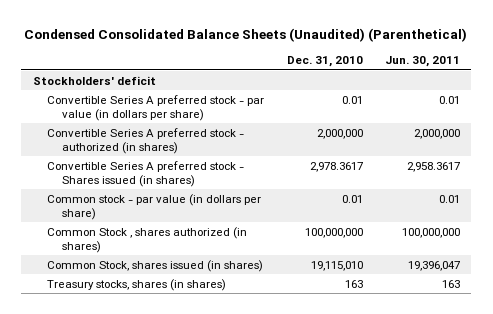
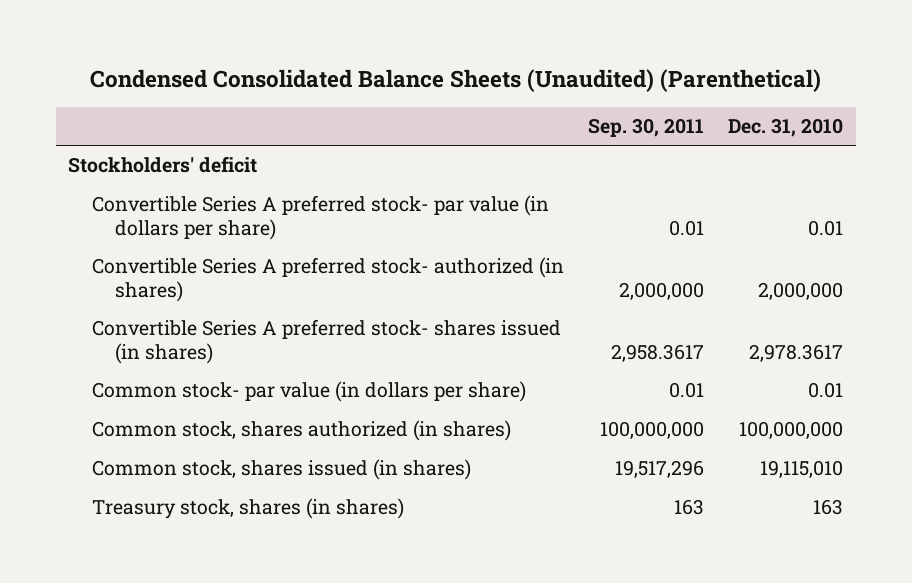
[385,56,461,68] Jun. 30, 2011 -> none
none -> [588,118,705,138] Sep. 30, 2011
[47,94,265,122] Convertible Series A preferred stock - par value (in dollars per share) -> [91,195,549,240] Convertible Series A preferred stock- par value (in dollars per share)
[47,127,245,155] Convertible Series A preferred stock - authorized (in shares) -> [91,257,564,302] Convertible Series A preferred stock- authorized (in shares)
[47,160,245,188] Convertible Series A preferred stock - Shares issued (in shares) -> [91,319,561,364] Convertible Series A preferred stock- shares issued (in shares)
[47,193,262,221] Common stock - par value (in dollars per share) -> [91,381,526,403] Common stock- par value (in dollars per share)
[47,226,248,254] Common Stock , shares authorized (in shares) -> [91,420,511,442] Common stock, shares authorized (in shares)
[47,259,264,272] Common Stock, shares issued (in shares) -> [91,459,471,481] Common stock, shares issued (in shares)
[47,278,227,291] Treasury stocks, shares (in shares) -> [91,498,404,520] Treasury stock, shares (in shares)

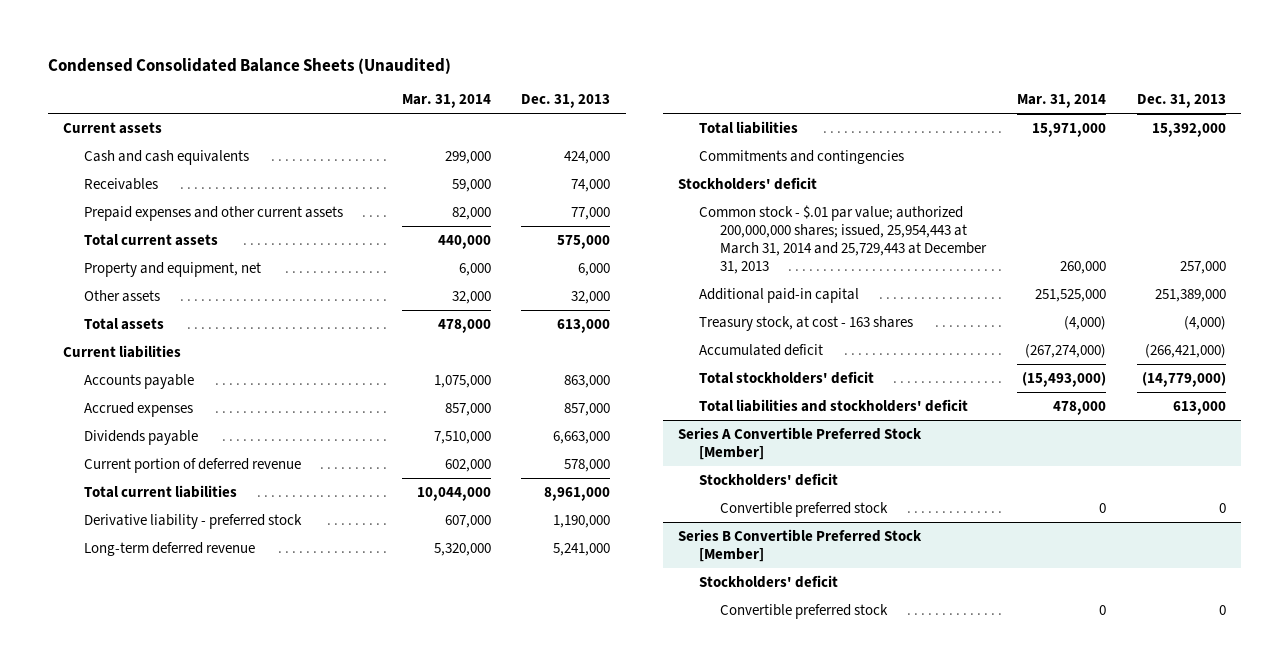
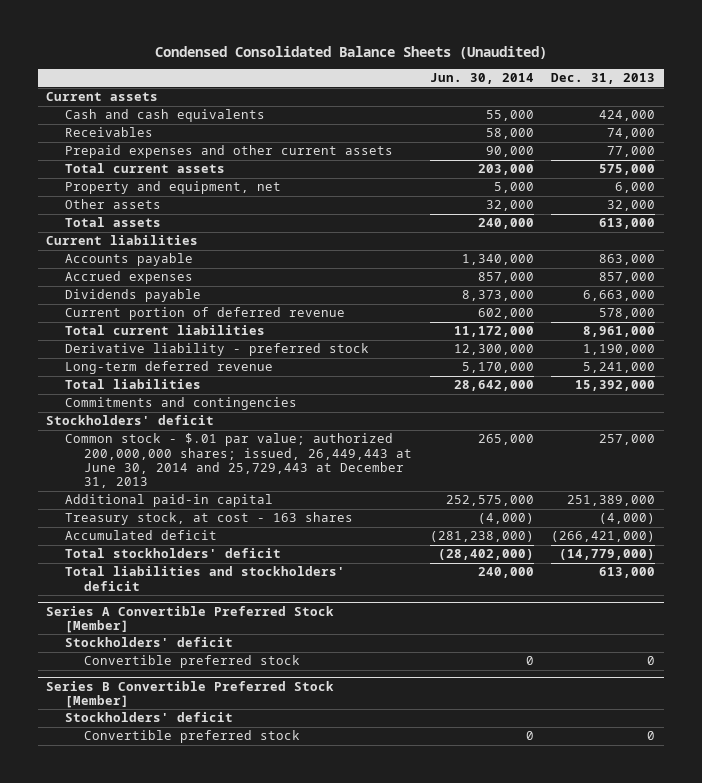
[401,94,491,109] Mar. 31, 2014 -> none
none -> [429,73,534,85] Jun. 30, 2014
[699,204,988,274] Common stock - $.01 par value; authorized 200,000,000 shares; issued, 25,954,443 at March 31, 2014 and 25,729,443 at December 31, 2013 -> [65,433,413,489] Common stock - $.01 par value; authorized 200,000,000 shares; issued, 26,449,443 at June 30, 2014 and 25,729,443 at December 31, 2013

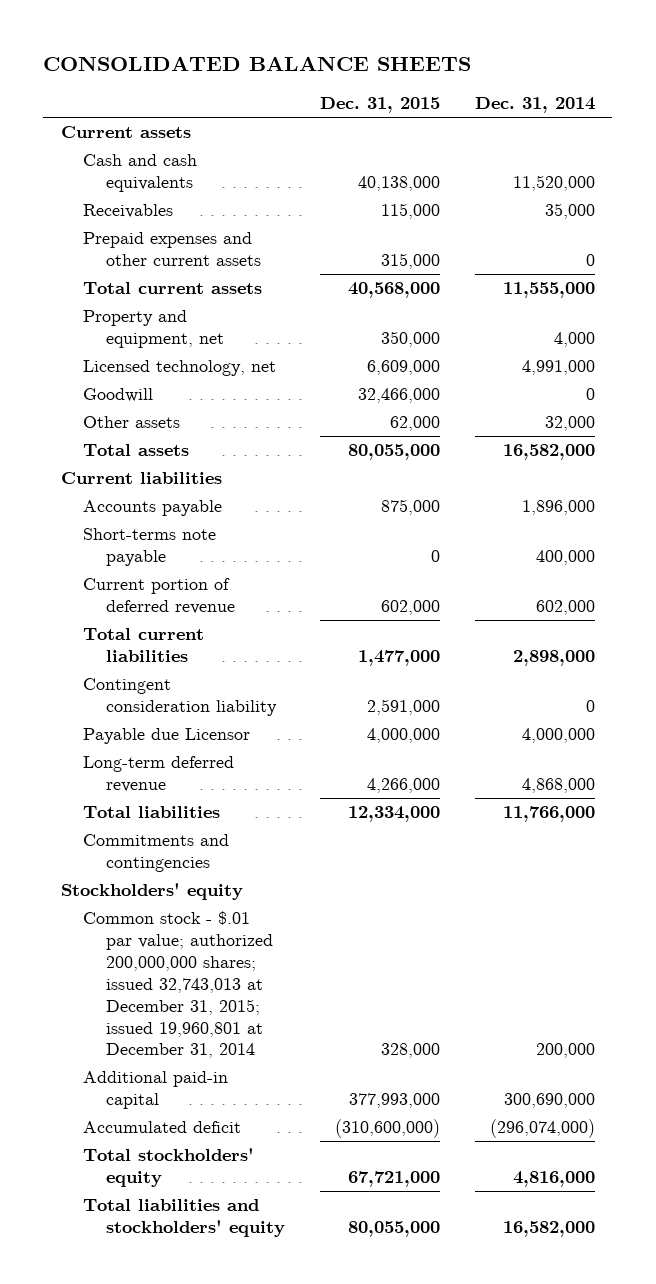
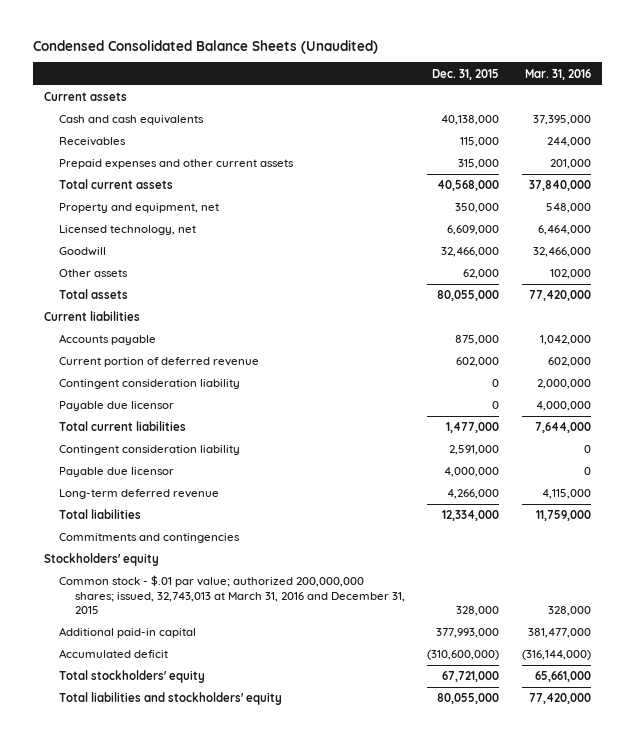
[43,56,472,72] CONSOLIDATED BALANCE SHEETS -> [32,39,378,54] Condensed Consolidated Balance Sheets (Unaudited)
[474,97,595,114] Dec. 31, 2014 -> none
none -> [525,68,592,80] Mar. 31, 2016
[83,528,217,567] Short-terms note payable -> none
none -> [59,379,241,390] Contingent consideration liability
none -> [59,401,175,412] Payable due licensor
[83,728,251,745] Payable due Licensor -> [59,467,175,478] Payable due licensor
[83,911,274,1059] Common stock - $.01 par value; authorized 200,000,000 shares; issued 32,743,013 at December 31, 2015; issued 19,960,801 at December 31, 2014 -> [59,575,405,614] Common stock - $.01 par value; authorized 200,000,000 shares; issued, 32,743,013 at March 31, 2016 and December 31, 2015

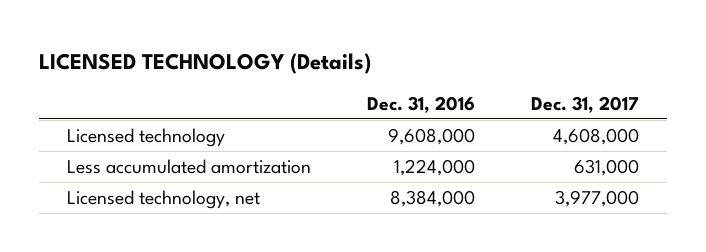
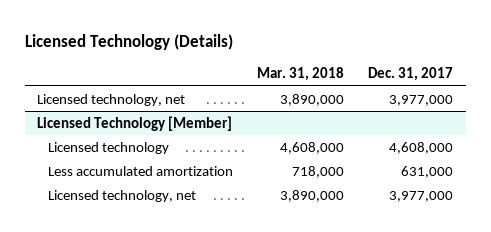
[38,52,371,74] LICENSED TECHNOLOGY (Details) -> [25,34,234,51] Licensed Technology (Details)
[366,96,475,114] Dec. 31, 2016 -> none
none -> [257,67,345,82] Mar. 31, 2018
none -> [37,93,186,106] Licensed technology, net
none -> [37,115,233,131] Licensed Technology [Member]

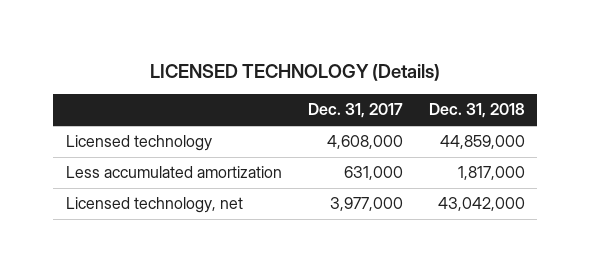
[25,34,234,51] Licensed Technology (Details) -> [150,63,441,81] LICENSED TECHNOLOGY (Details)
[257,67,345,82] Mar. 31, 2018 -> none
none -> [428,103,525,119] Dec. 31, 2018
[37,93,186,106] Licensed technology, net -> none
[37,115,233,131] Licensed Technology [Member] -> none

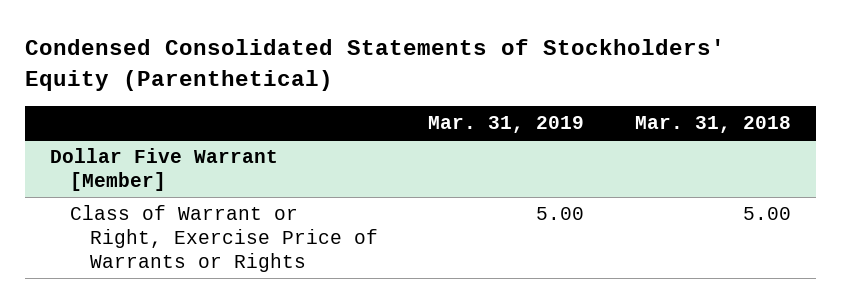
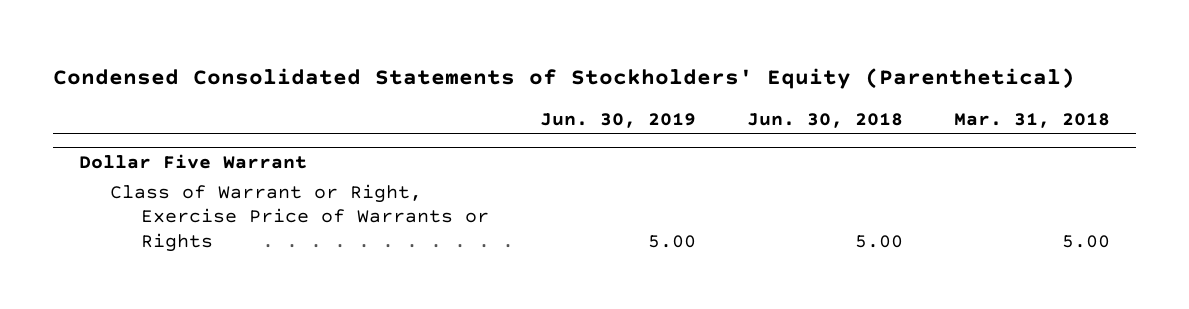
[428,115,585,133] Mar. 31, 2019 -> none
none -> [539,112,696,128] Jun. 30, 2019
none -> [747,112,904,128] Jun. 30, 2018
[50,148,279,192] Dollar Five Warrant [Member] -> [78,154,307,170] Dollar Five Warrant

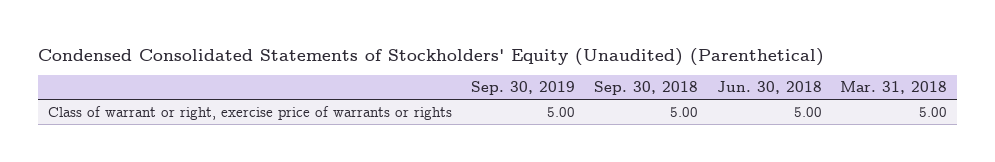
[52,67,1075,89] Condensed Consolidated Statements of Stockholders' Equity (Parenthetical) -> [38,47,825,66] Condensed Consolidated Statements of Stockholders' Equity (Unaudited) (Parenthetical)
[539,112,696,128] Jun. 30, 2019 -> none
none -> [470,81,575,96] Sep. 30, 2019
none -> [593,81,698,96] Sep. 30, 2018
[78,154,307,170] Dollar Five Warrant -> none
[109,183,489,252] Class of Warrant or Right, Exercise Price of Warrants or Rights -> [47,106,452,121] Class of warrant or right, exercise price of warrants or rights

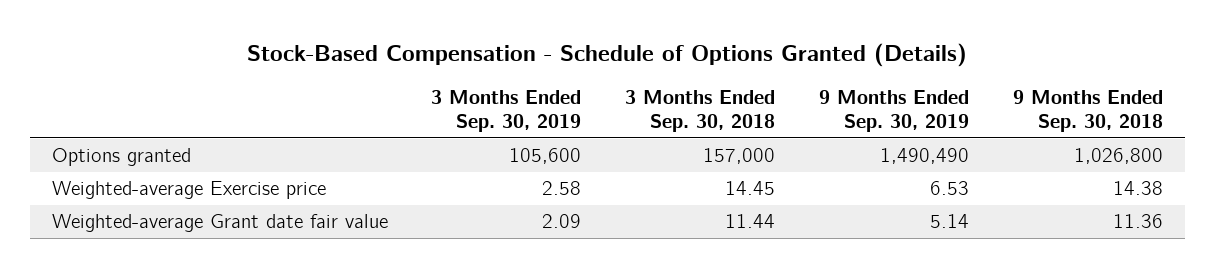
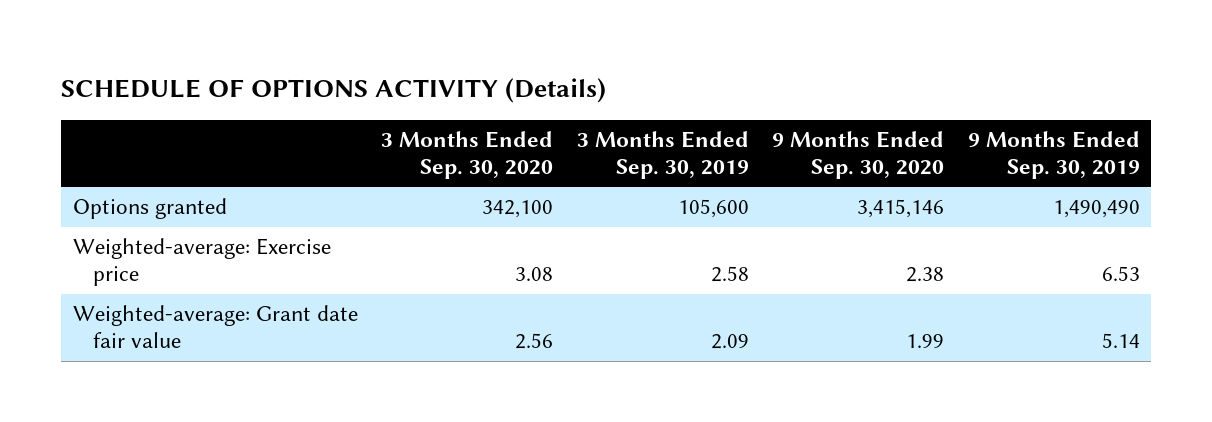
[247,42,968,67] Stock-Based Compensation - Schedule of Options Granted (Details) -> [60,77,606,103] SCHEDULE OF OPTIONS ACTIVITY (Details)
[625,90,776,133] 3 Months Ended Sep. 30, 2018 -> none
[1012,90,1163,133] 9 Months Ended Sep. 30, 2018 -> none
none -> [381,130,554,179] 3 Months Ended Sep. 30, 2020
none -> [772,130,945,179] 9 Months Ended Sep. 30, 2020
[51,214,388,233] Weighted-average Grant date fair value -> none
none -> [72,238,331,287] Weighted-average: Exercise price
[51,181,326,200] Weighted-average Exercise price -> [72,305,358,349] Weighted-average: Grant date fair value
[542,181,582,196] 2.58 -> [710,334,749,350] 2.09
[929,181,969,196] 6.53 -> [1101,333,1140,349] 5.14

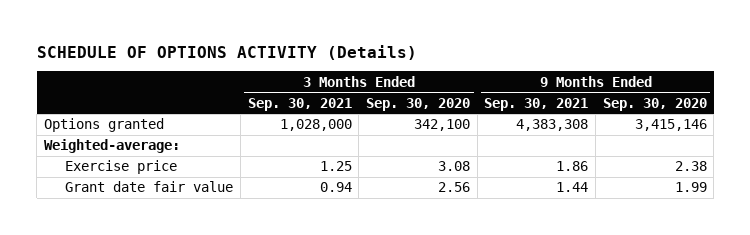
[576,130,749,179] 3 Months Ended Sep. 30, 2019 -> none
[967,130,1140,179] 9 Months Ended Sep. 30, 2019 -> none
none -> [247,97,352,111] Sep. 30, 2021
none -> [484,97,589,111] Sep. 30, 2021
none -> [43,139,180,154] Weighted-average:
[72,238,331,287] Weighted-average: Exercise price -> [65,160,178,175] Exercise price
[72,305,358,349] Weighted-average: Grant date fair value -> [65,181,234,193] Grant date fair value

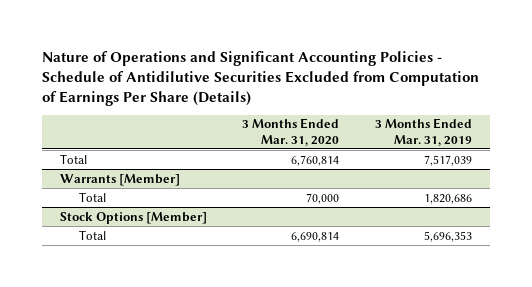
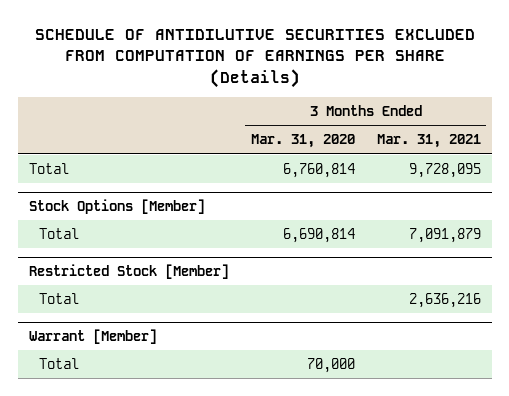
[42,51,480,106] Nature of Operations and Significant Accounting Policies - Schedule of Antidilutive Securities Excluded from Computation of Earnings Per Share (Details) -> [34,28,475,88] SCHEDULE OF ANTIDILUTIVE SECURITIES EXCLUDED FROM COMPUTATION OF EARNINGS PER SHARE (Details)
[374,118,472,146] 3 Months Ended Mar. 31, 2019 -> none
none -> [376,134,481,149] Mar. 31, 2021
[59,173,180,186] Warrants [Member] -> none
[78,191,106,202] Total -> none
none -> [28,264,229,280] Restricted Stock [Member]
none -> [39,293,80,305] Total
none -> [28,329,157,345] Warrant [Member]
none -> [39,358,80,370] Total

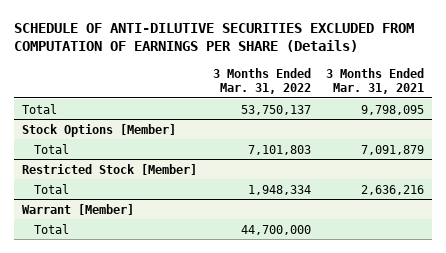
[34,28,475,88] SCHEDULE OF ANTIDILUTIVE SECURITIES EXCLUDED FROM COMPUTATION OF EARNINGS PER SHARE (Details) -> [14,22,415,53] SCHEDULE OF ANTI-DILUTIVE SECURITIES EXCLUDED FROM COMPUTATION OF EARNINGS PER SHARE (Details)
[250,134,355,149] Mar. 31, 2020 -> none
none -> [212,67,311,94] 3 Months Ended Mar. 31, 2022
[408,163,481,179] 9,728,095 -> [361,104,425,115] 9,798,095

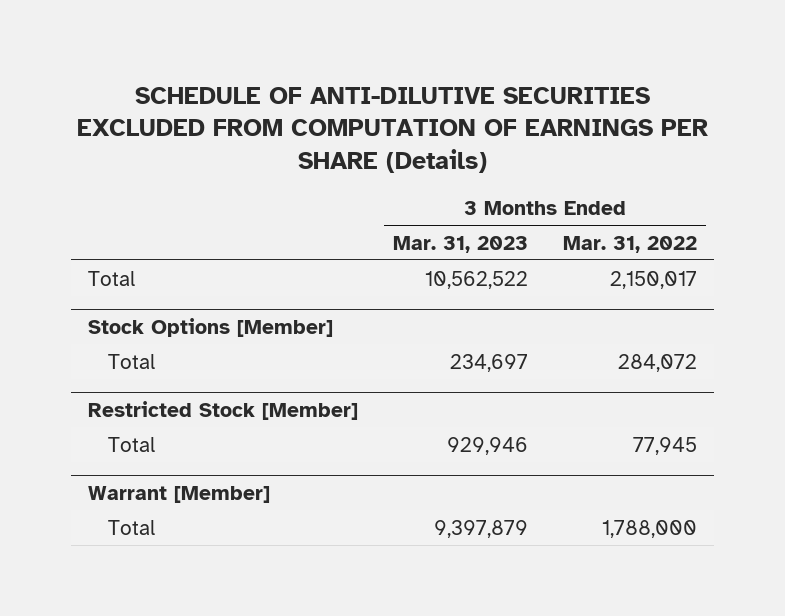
[326,67,425,94] 3 Months Ended Mar. 31, 2021 -> none
none -> [393,235,529,253] Mar. 31, 2023
[240,104,311,115] 53,750,137 -> [609,270,697,289] 2,150,017
[247,144,311,155] 7,101,803 -> [617,353,697,372] 284,072
[247,184,311,195] 1,948,334 -> [632,436,697,455] 77,945
[240,224,311,235] 44,700,000 -> [601,519,697,538] 1,788,000

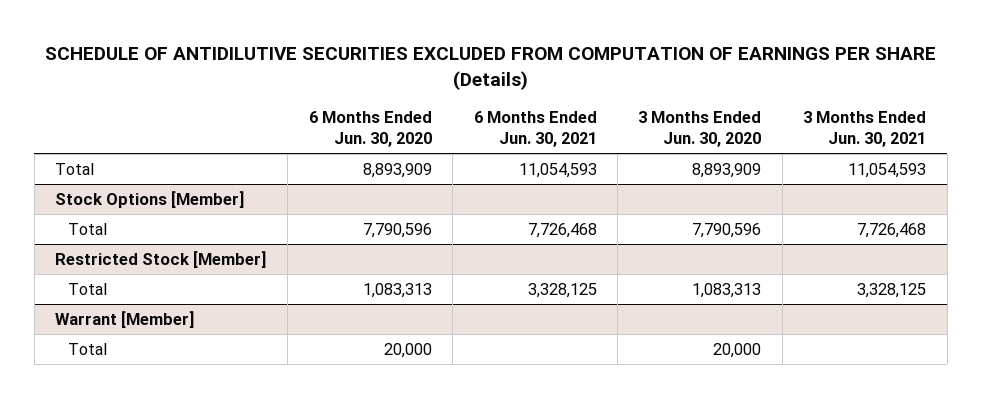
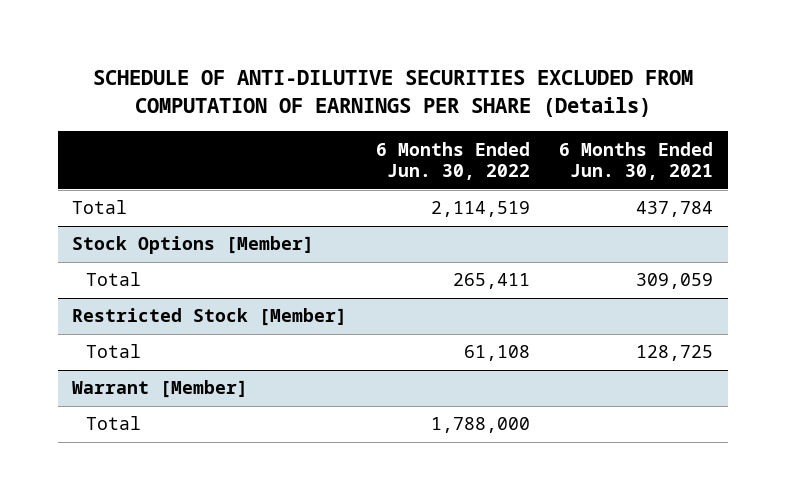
[44,46,936,90] SCHEDULE OF ANTIDILUTIVE SECURITIES EXCLUDED FROM COMPUTATION OF EARNINGS PER SHARE (Details) -> [92,70,693,118] SCHEDULE OF ANTI-DILUTIVE SECURITIES EXCLUDED FROM COMPUTATION OF EARNINGS PER SHARE (Details)
[308,111,432,148] 6 Months Ended Jun. 30, 2020 -> none
[638,111,762,148] 3 Months Ended Jun. 30, 2020 -> none
[803,111,927,148] 3 Months Ended Jun. 30, 2021 -> none
none -> [376,141,531,181] 6 Months Ended Jun. 30, 2022
[518,162,597,178] 11,054,593 -> [636,201,714,218] 437,784
[527,222,597,238] 7,726,468 -> [636,273,714,290] 309,059
[527,282,597,298] 3,328,125 -> [636,345,714,362] 128,725

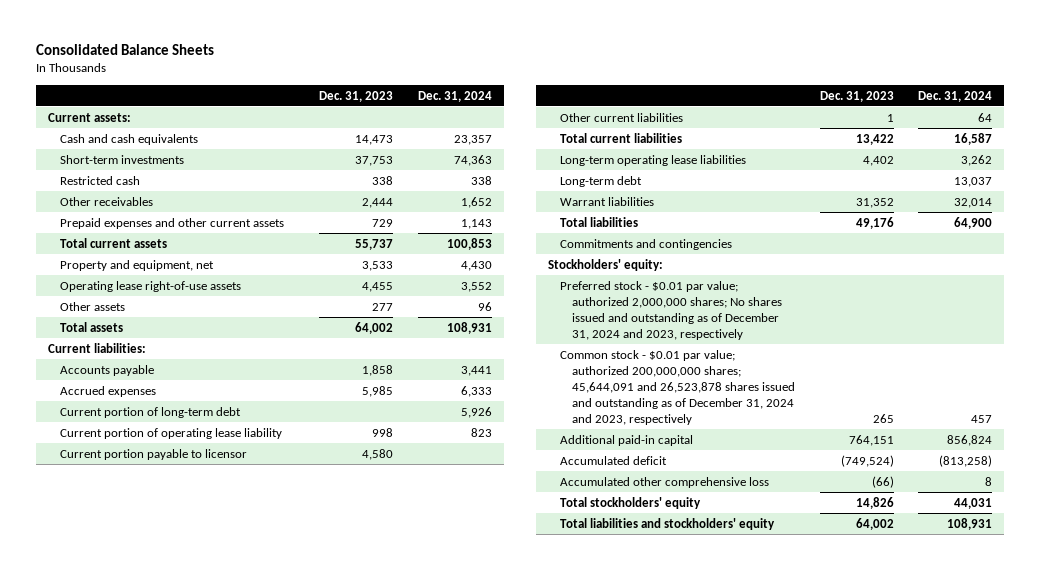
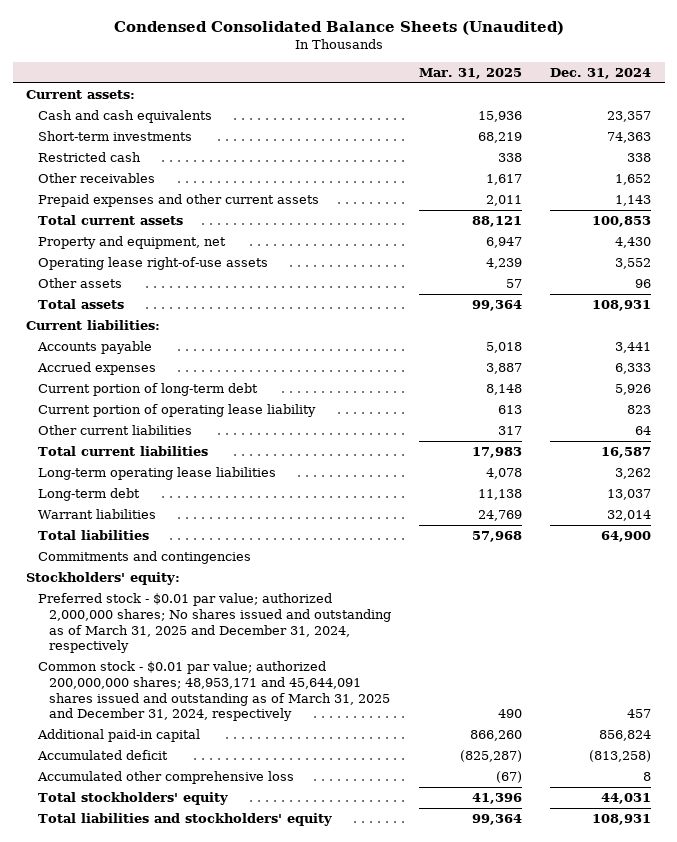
[35,44,214,56] Consolidated Balance Sheets -> [113,21,564,36] Condensed Consolidated Balance Sheets (Unaudited)
[319,90,394,102] Dec. 31, 2023 -> none
none -> [418,68,522,80] Mar. 31, 2025
[59,448,247,460] Current portion payable to licensor -> none
[560,280,782,340] Preferred stock - $0.01 par value; authorized 2,000,000 shares; No shares issued and outstanding as of December 31, 2024 and 2023, respectively -> [37,593,391,654] Preferred stock - $0.01 par value; authorized 2,000,000 shares; No shares issued and outstanding as of March 31, 2025 and December 31, 2024, respectively
[560,349,795,426] Common stock - $0.01 par value; authorized 200,000,000 shares; 45,644,091 and 26,523,878 shares issued and outstanding as of December 31, 2024 and 2023, respectively -> [37,661,390,722] Common stock - $0.01 par value; authorized 200,000,000 shares; 48,953,171 and 45,644,091 shares issued and outstanding as of March 31, 2025 and December 31, 2024, respectively

